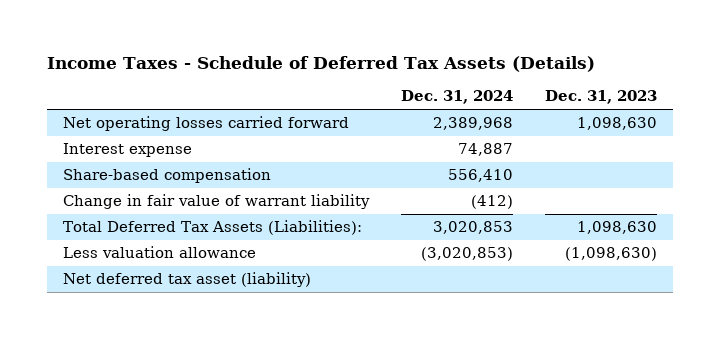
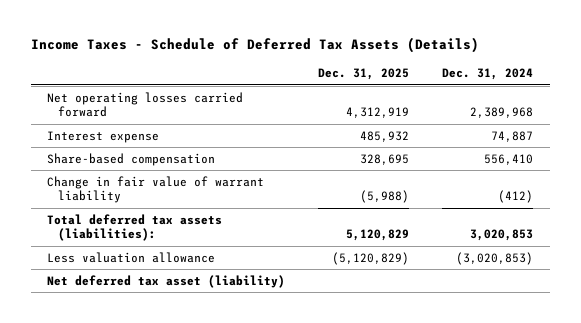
[544,90,657,105] Dec. 31, 2023 -> none
none -> [318,67,410,80] Dec. 31, 2025
[62,220,362,236] Total Deferred Tax Assets (Liabilities): -> [47,213,223,242] Total deferred tax assets (liabilities):

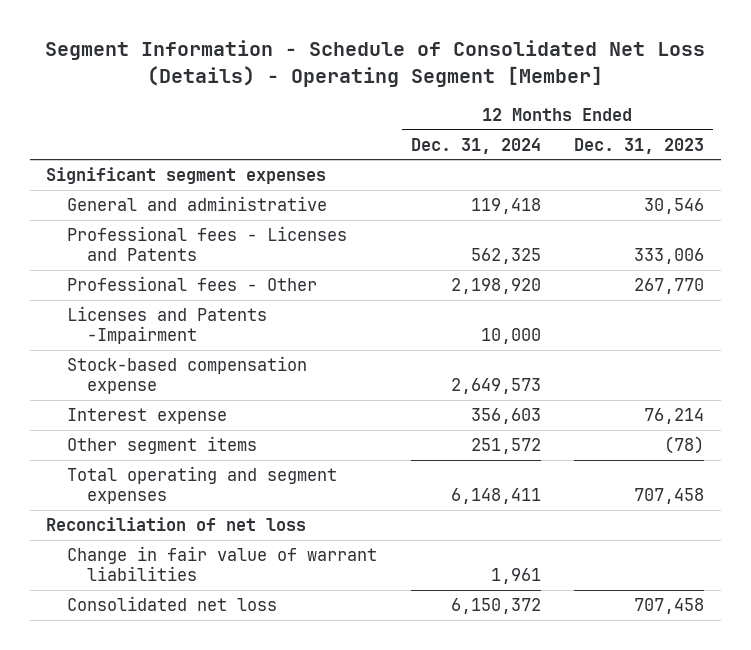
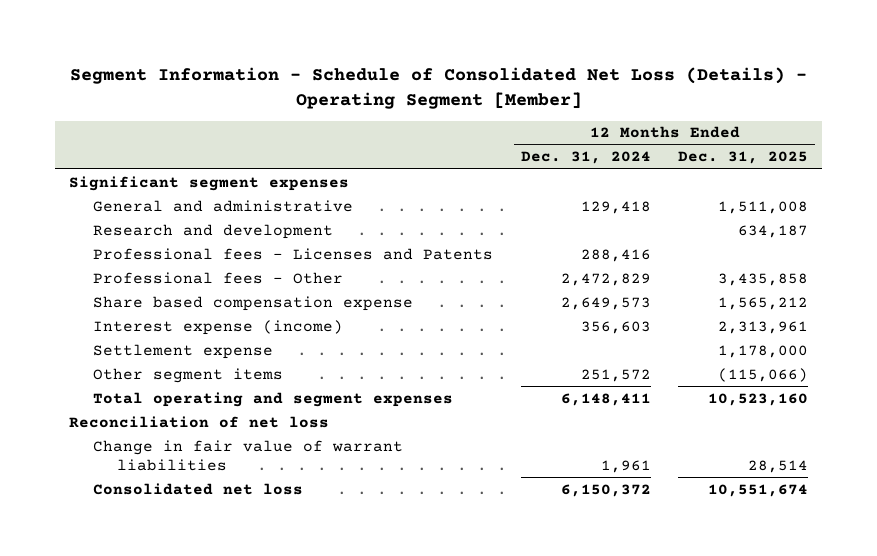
[574,137,705,154] Dec. 31, 2023 -> none
none -> [678,151,809,165] Dec. 31, 2025
[66,306,267,344] Licenses and Patents -Impairment -> none
[470,198,541,215] 119,418 -> [580,200,651,214] 129,418
none -> [93,223,334,239] Research and development
[470,247,541,264] 562,325 -> [580,248,651,262] 288,416
[450,278,541,295] 2,198,920 -> [560,272,651,286] 2,472,829
[66,356,307,394] Stock-based compensation expense -> [93,295,414,311] Share based compensation expense
[66,408,227,425] Interest expense -> [93,319,344,335] Interest expense (income)
none -> [93,343,274,359] Settlement expense

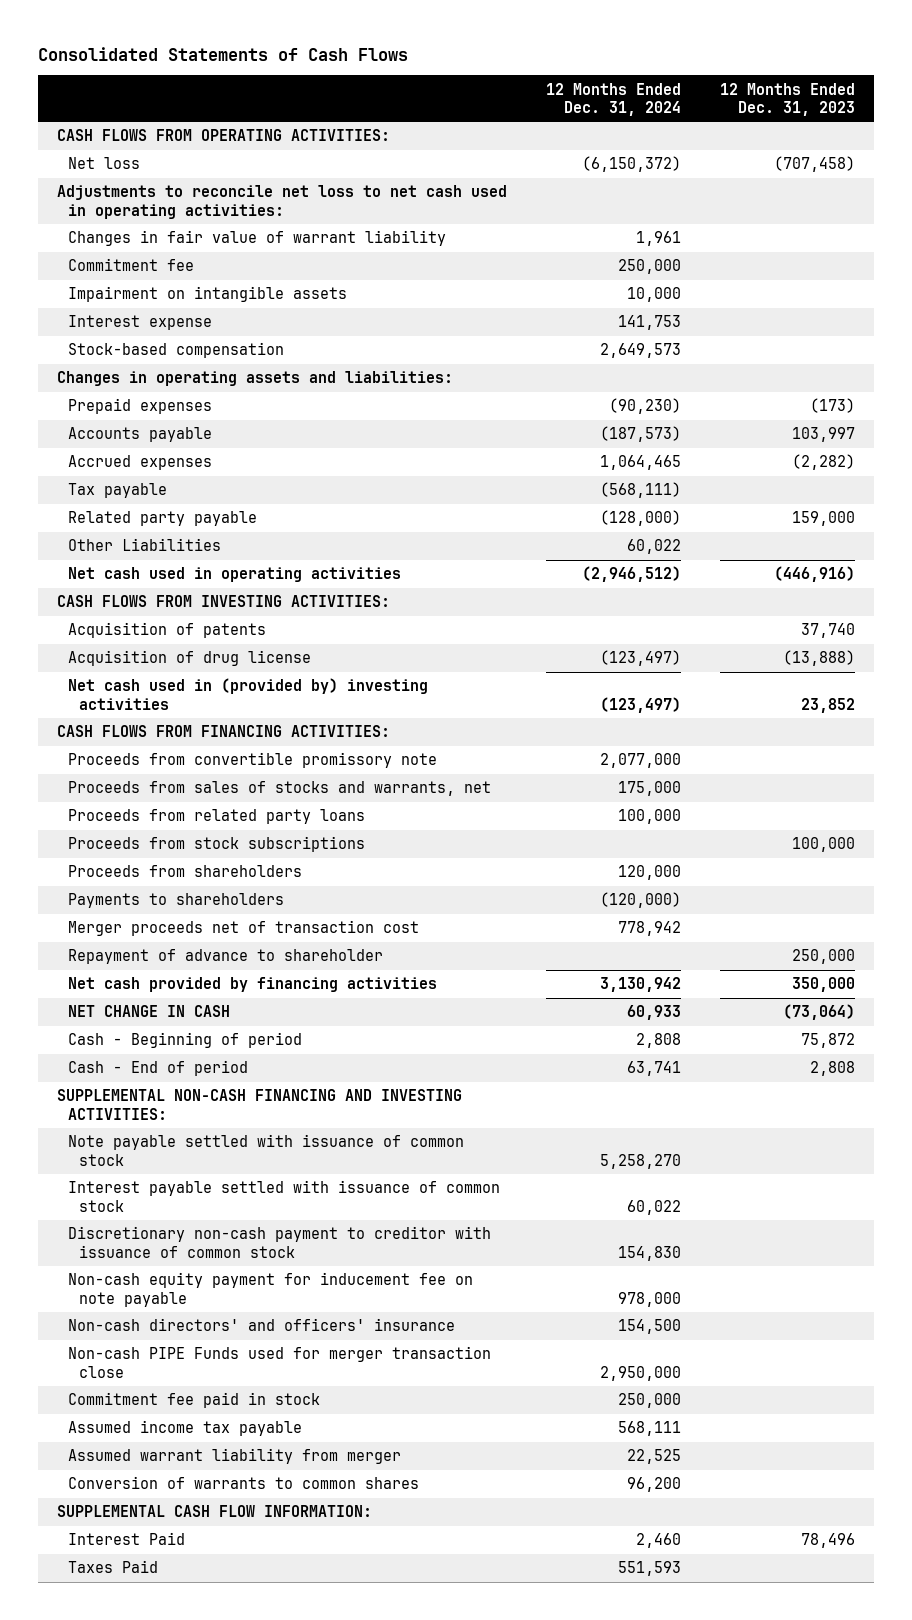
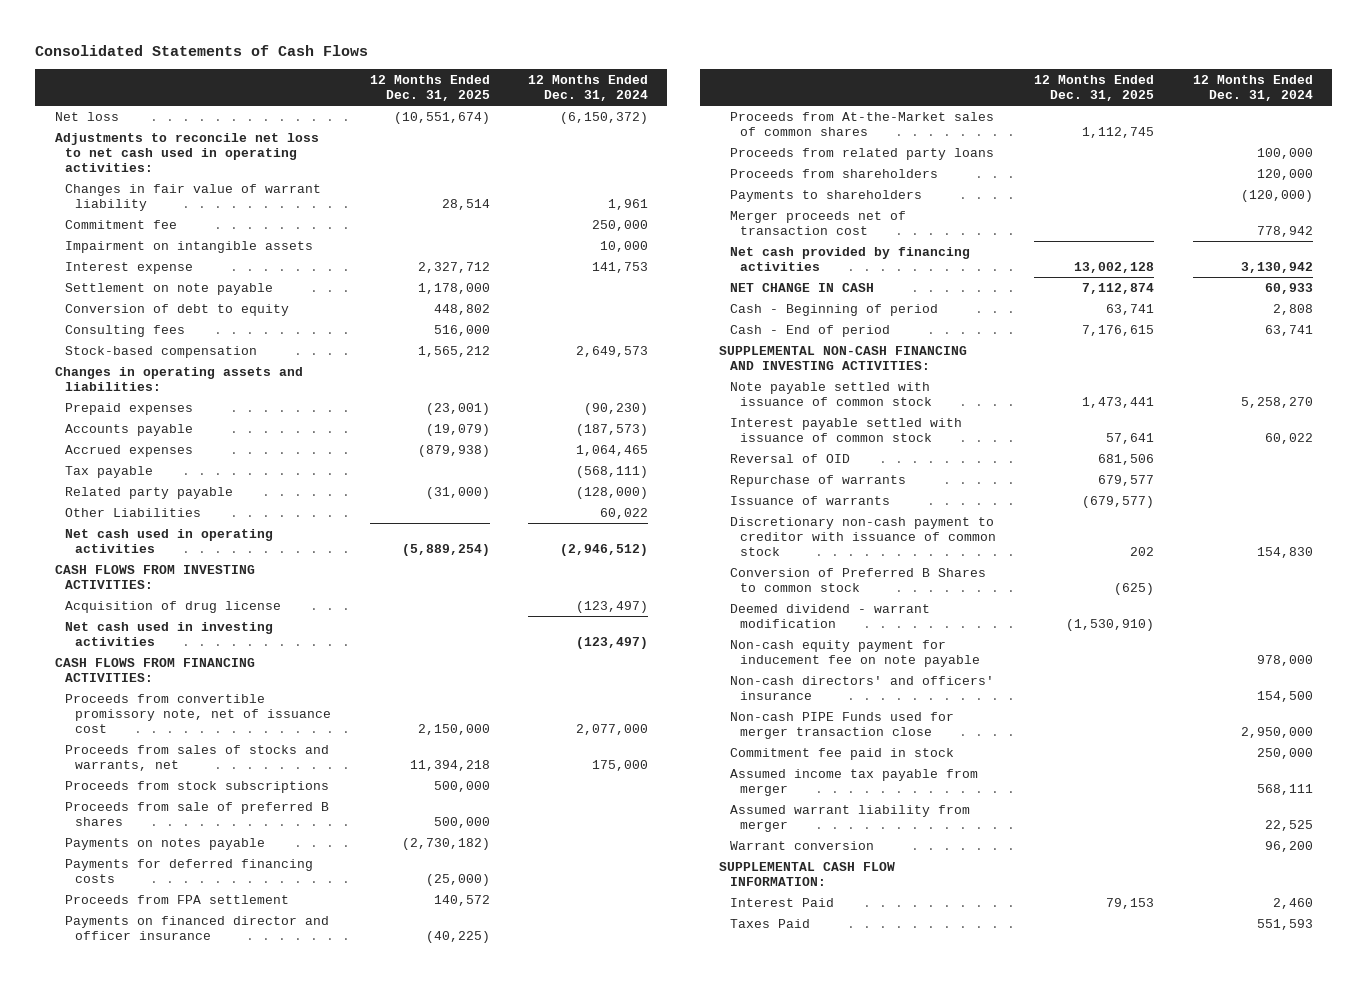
[719,82,855,116] 12 Months Ended Dec. 31, 2023 -> none
none -> [369,74,490,101] 12 Months Ended Dec. 31, 2025
[57,129,391,142] CASH FLOWS FROM OPERATING ACTIVITIES: -> none
none -> [64,282,273,295] Settlement on note payable
none -> [64,303,289,316] Conversion of debt to equity
none -> [64,324,185,337] Consulting fees
[67,622,266,639] Acquisition of patents -> none
[67,678,428,710] Net cash used in (provided by) investing activities -> [64,621,273,647] Net cash used in investing activities
[67,752,437,769] Proceeds from convertible promissory note -> [64,693,332,734] Proceeds from convertible promissory note, net of issuance cost
none -> [64,801,329,827] Proceeds from sale of preferred B shares
none -> [64,837,265,850] Payments on notes payable
none -> [64,858,313,884] Payments for deferred financing costs
none -> [64,894,289,904] Proceeds from FPA settlement
none -> [64,915,329,941] Payments on financed director and officer insurance
none -> [729,111,994,137] Proceeds from At-the-Market sales of common shares
[67,809,365,825] Proceeds from related party loans -> [729,147,994,160] Proceeds from related party loans
[67,949,383,965] Repayment of advance to shareholder -> none
none -> [729,453,850,463] Reversal of OID
none -> [729,474,906,487] Repurchase of warrants
none -> [729,495,890,505] Issuance of warrants
none -> [729,567,986,593] Conversion of Preferred B Shares to common stock
none -> [729,603,930,629] Deemed dividend - warrant modification
[67,1420,302,1437] Assumed income tax payable -> [729,768,978,797] Assumed income tax payable from merger
[67,1476,419,1490] Conversion of warrants to common shares -> [729,840,874,850] Warrant conversion

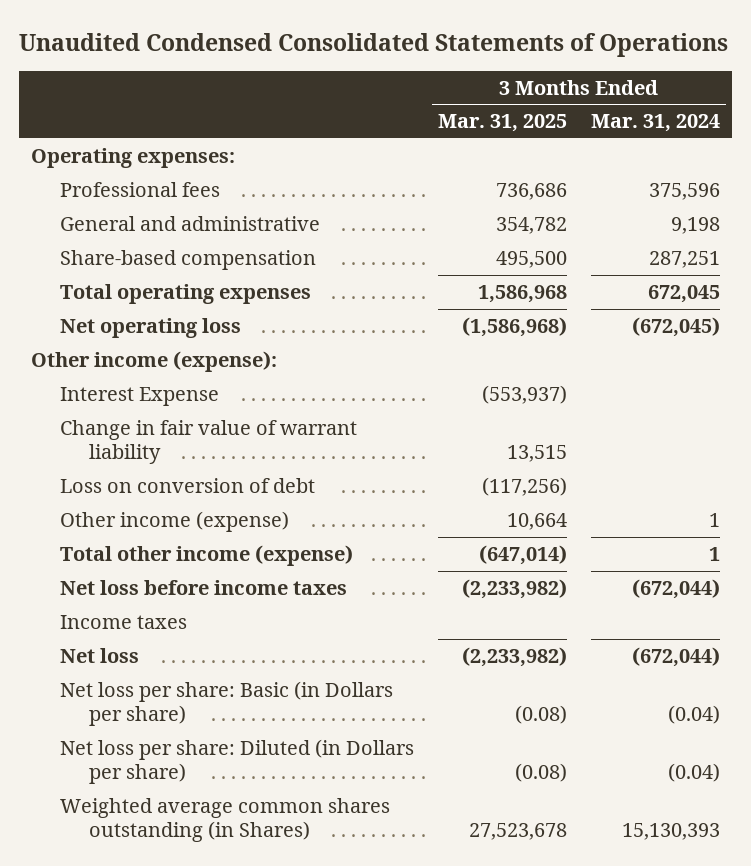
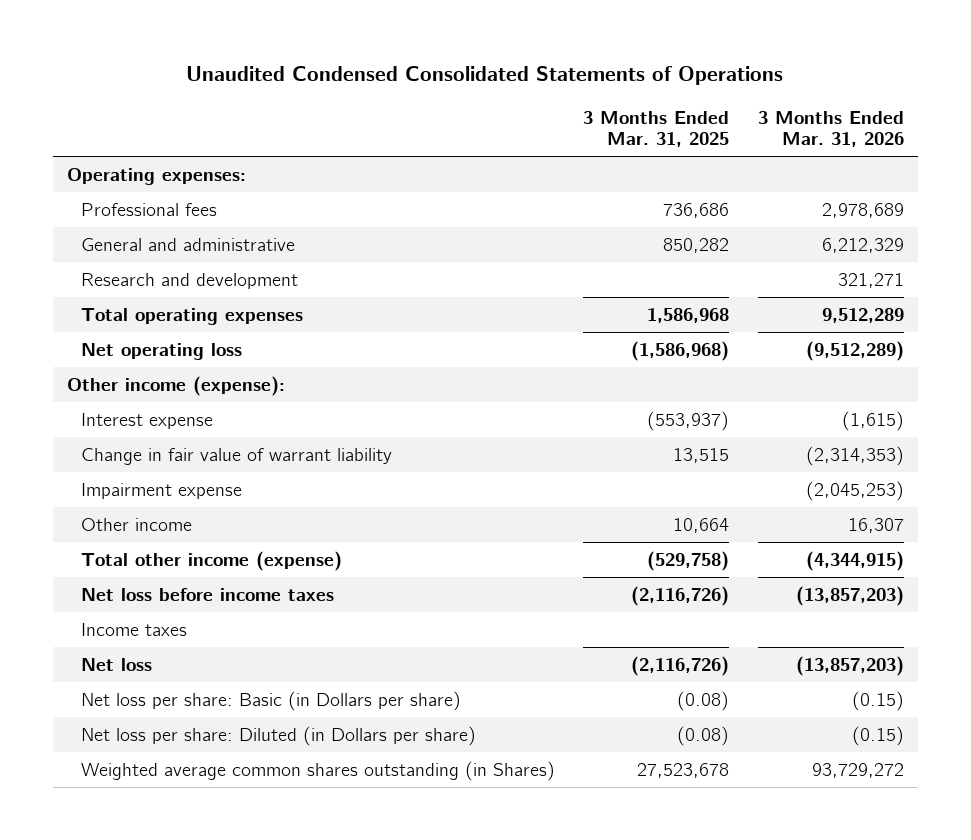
[590,114,720,133] Mar. 31, 2024 -> none
none -> [757,110,904,148] 3 Months Ended Mar. 31, 2026
[59,250,316,271] Share-based compensation -> none
[495,217,567,235] 354,782 -> [663,237,730,253] 850,282
none -> [80,272,298,289] Research and development
[59,387,219,407] Interest Expense -> [80,412,213,429] Interest expense
[59,478,315,494] Loss on conversion of debt -> none
none -> [80,482,242,499] Impairment expense
[59,511,289,533] Other income (expense) -> [80,517,192,531] Other income
[478,545,567,566] (647,014) -> [647,550,730,571] (529,758)
[461,579,567,600] (2,233,982) -> [631,585,730,606] (2,116,726)
[461,647,567,668] (2,233,982) -> [631,655,730,676] (2,116,726)

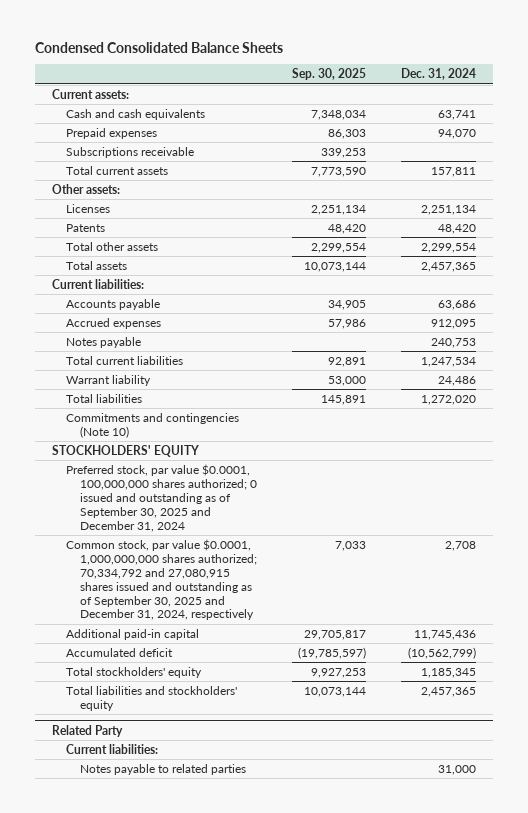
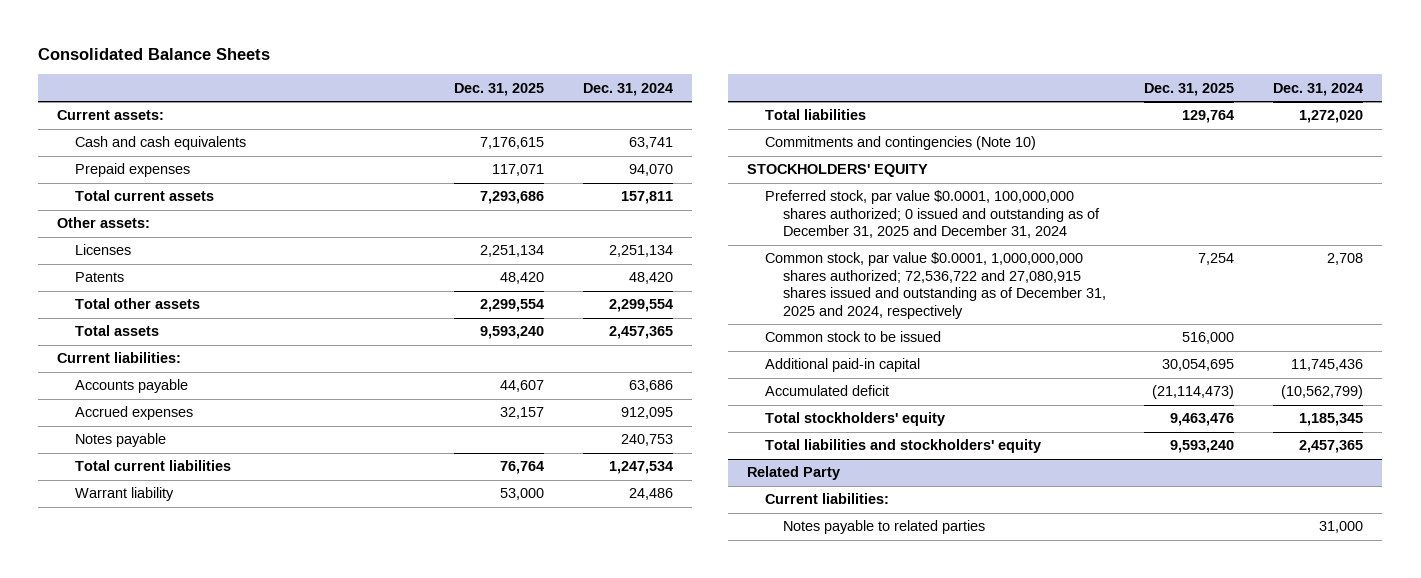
[34,41,283,53] Condensed Consolidated Balance Sheets -> [38,48,271,61] Consolidated Balance Sheets
[291,68,366,81] Sep. 30, 2025 -> none
none -> [454,82,545,96] Dec. 31, 2025
[65,146,194,158] Subscriptions receivable -> none
[65,463,257,532] Preferred stock, par value $0.0001, 100,000,000 shares authorized; 0 issued and outstanding as of September 30, 2025 and December 31, 2024 -> [765,190,1100,239] Preferred stock, par value $0.0001, 100,000,000 shares authorized; 0 issued and outstanding as of December 31, 2025 and December 31, 2024
[65,538,257,621] Common stock, par value $0.0001, 1,000,000,000 shares authorized; 70,334,792 and 27,080,915 shares issued and outstanding as of September 30, 2025 and December 31, 2024, respectively -> [765,252,1106,319] Common stock, par value $0.0001, 1,000,000,000 shares authorized; 72,536,722 and 27,080,915 shares issued and outstanding as of December 31, 2025 and 2024, respectively
none -> [765,331,942,343] Common stock to be issued

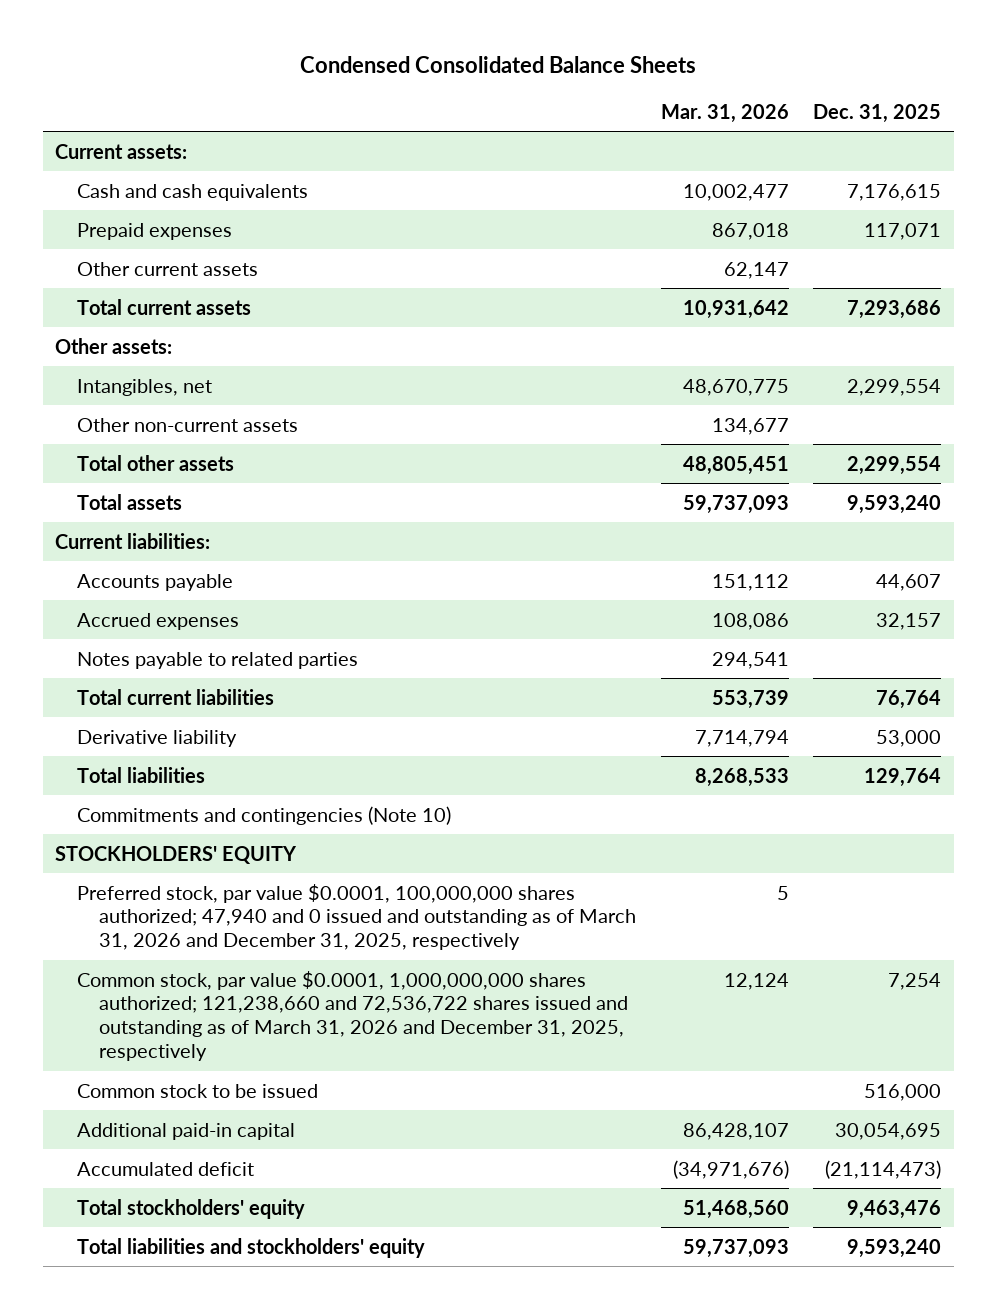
[38,48,271,61] Consolidated Balance Sheets -> [300,55,697,73] Condensed Consolidated Balance Sheets
[583,82,674,96] Dec. 31, 2024 -> none
none -> [660,103,789,123] Mar. 31, 2026
none -> [77,261,259,276] Other current assets
[75,244,132,256] Licenses -> none
[75,272,125,283] Patents -> none
none -> [77,378,213,396] Intangibles, net
none -> [77,417,299,432] Other non-current assets
[75,433,167,448] Notes payable -> none
none -> [77,651,359,669] Notes payable to related parties
[75,487,175,502] Warrant liability -> [77,729,238,747] Derivative liability
[765,190,1100,239] Preferred stock, par value $0.0001, 100,000,000 shares authorized; 0 issued and outstanding as of December 31, 2025 and December 31, 2024 -> [77,883,637,951] Preferred stock, par value $0.0001, 100,000,000 shares authorized; 47,940 and 0 issued and outstanding as of March 31, 2026 and December 31, 2025, respectively
[765,252,1106,319] Common stock, par value $0.0001, 1,000,000,000 shares authorized; 72,536,722 and 27,080,915 shares issued and outstanding as of December 31, 2025 and 2024, respectively -> [77,970,629,1061] Common stock, par value $0.0001, 1,000,000,000 shares authorized; 121,238,660 and 72,536,722 shares issued and outstanding as of March 31, 2026 and December 31, 2025, respectively
[747,466,841,481] Related Party -> none
[765,493,890,505] Current liabilities: -> none
[782,520,985,535] Notes payable to related parties -> none

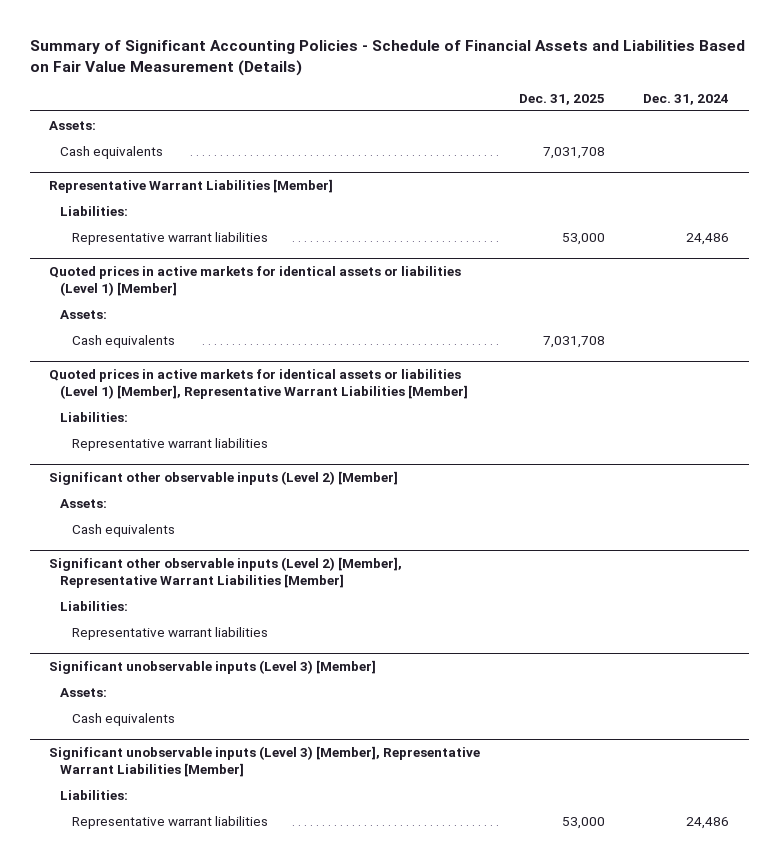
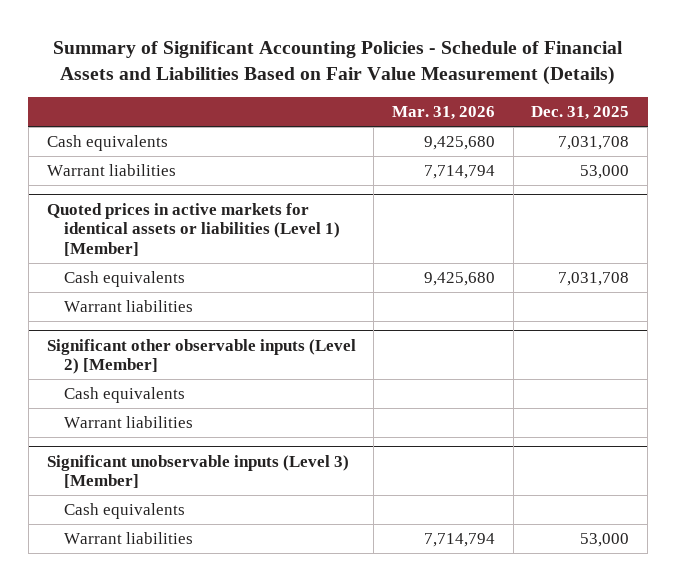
[643,93,730,105] Dec. 31, 2024 -> none
none -> [392,106,496,121] Mar. 31, 2026
[49,120,97,130] Assets: -> none
[49,179,334,194] Representative Warrant Liabilities [Member] -> none
[60,205,129,216] Liabilities: -> none
[71,231,268,245] Representative warrant liabilities -> [46,163,176,176] Warrant liabilities
[60,309,108,319] Assets: -> none
[49,369,469,400] Quoted prices in active markets for identical assets or liabilities (Level 1) [Member], Representative Warrant Liabilities [Member] -> none
[60,411,129,422] Liabilities: -> none
[71,437,268,451] Representative warrant liabilities -> [63,299,193,312] Warrant liabilities
[60,498,108,508] Assets: -> none
[49,557,403,589] Significant other observable inputs (Level 2) [Member], Representative Warrant Liabilities [Member] -> none
[60,600,129,611] Liabilities: -> none
[71,626,268,640] Representative warrant liabilities -> [63,415,193,428] Warrant liabilities
[60,687,108,697] Assets: -> none
[49,746,481,778] Significant unobservable inputs (Level 3) [Member], Representative Warrant Liabilities [Member] -> none
[60,789,129,800] Liabilities: -> none
[71,815,268,829] Representative warrant liabilities -> [63,531,193,544] Warrant liabilities

